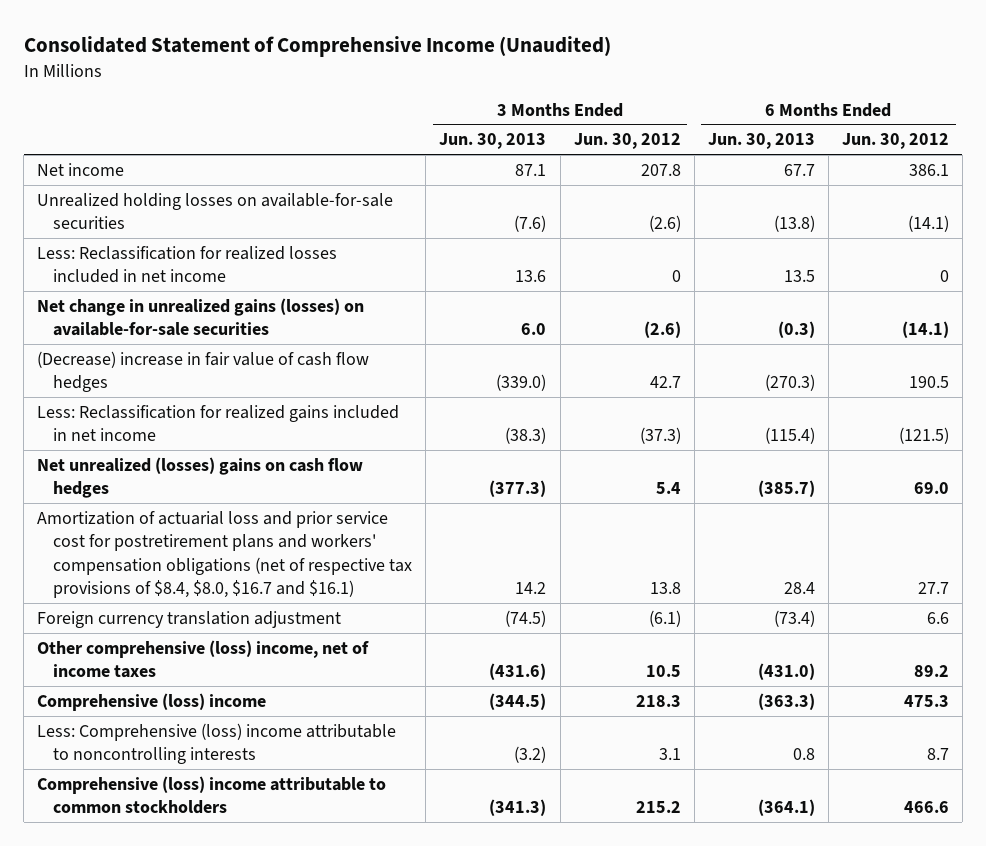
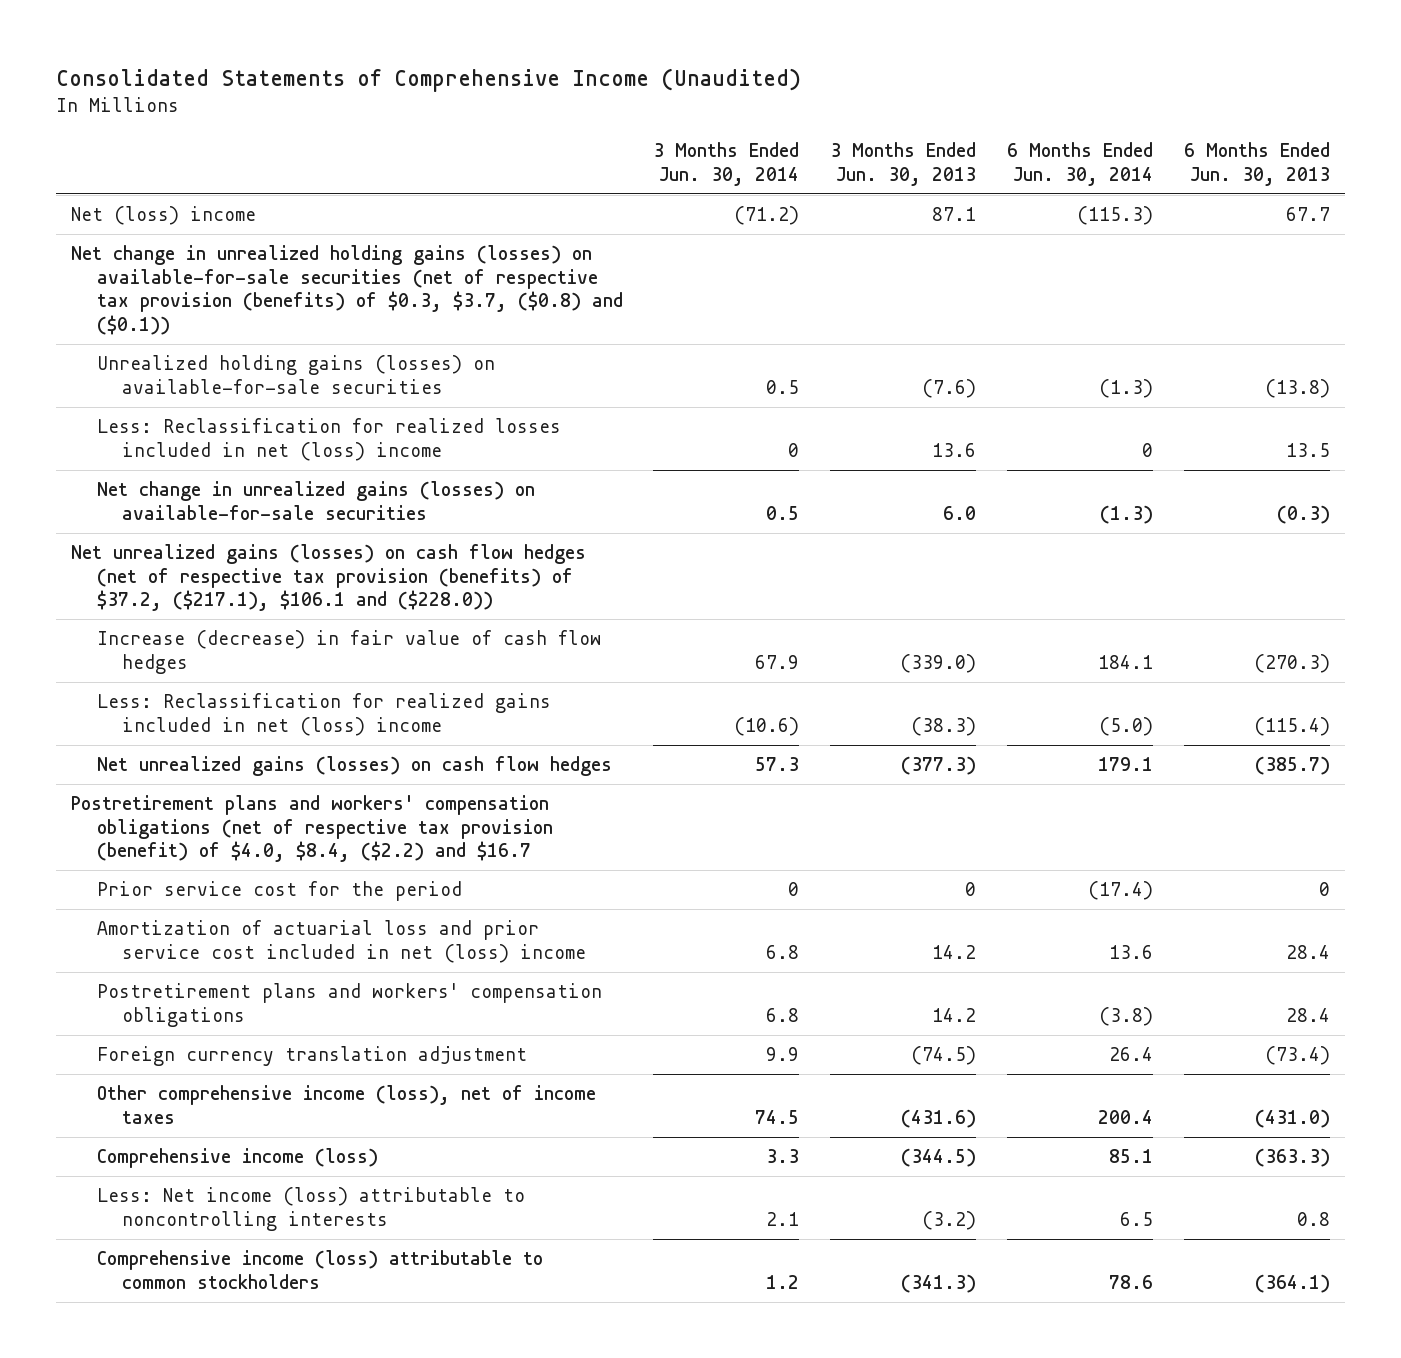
[23,35,611,57] Consolidated Statement of Comprehensive Income (Unaudited) -> [56,67,802,92] Consolidated Statements of Comprehensive Income (Unaudited)
[573,133,681,150] Jun. 30, 2012 -> none
[841,133,949,150] Jun. 30, 2012 -> none
none -> [653,142,800,186] 3 Months Ended Jun. 30, 2014
none -> [1007,142,1154,186] 6 Months Ended Jun. 30, 2014
[37,162,125,176] Net income -> [71,206,257,226] Net (loss) income
none -> [71,245,623,336] Net change in unrealized holding gains (losses) on available-for-sale securities (net of respective tax provision (benefits) of $0.3, $3.7, ($0.8) and ($0.1))
[37,192,394,230] Unrealized holding losses on available-for-sale securities -> [96,355,495,394] Unrealized holding gains (losses) on available-for-sale securities
[37,245,338,284] Less: Reclassification for realized losses included in net income -> [96,418,561,461] Less: Reclassification for realized losses included in net (loss) income
none -> [71,544,587,612] Net unrealized gains (losses) on cash flow hedges (net of respective tax provision (benefits) of $37.2, ($217.1), $106.1 and ($228.0))
[37,350,370,393] (Decrease) increase in fair value of cash flow hedges -> [96,630,601,674] Increase (decrease) in fair value of cash flow hedges
[37,404,400,442] Less: Reclassification for realized gains included in net income -> [96,693,551,736] Less: Reclassification for realized gains included in net (loss) income
[37,456,364,499] Net unrealized (losses) gains on cash flow hedges -> [96,756,612,777] Net unrealized gains (losses) on cash flow hedges
none -> [71,795,553,863] Postretirement plans and workers' compensation obligations (net of respective tax provision (benefit) of $4.0, $8.4, ($2.2) and $16.7
none -> [96,881,462,902] Prior service cost for the period
none -> [96,920,586,963] Amortization of actuarial loss and prior service cost included in net (loss) income
[37,510,413,599] Amortization of actuarial loss and prior service cost for postretirement plans and workers' compensation obligations (net of respective tax provisions of $8.4, $8.0, $16.7 and $16.1) -> [96,983,602,1027] Postretirement plans and workers' compensation obligations
[37,639,370,679] Other comprehensive (loss) income, net of income taxes -> [96,1085,596,1124] Other comprehensive income (loss), net of income taxes
[37,692,267,711] Comprehensive (loss) income -> [96,1148,378,1169] Comprehensive income (loss)
[37,722,397,765] Less: Comprehensive (loss) income attributable to noncontrolling interests -> [96,1187,525,1231] Less: Net income (loss) attributable to noncontrolling interests
[37,775,387,815] Comprehensive (loss) income attributable to common stockholders -> [96,1250,543,1289] Comprehensive income (loss) attributable to common stockholders

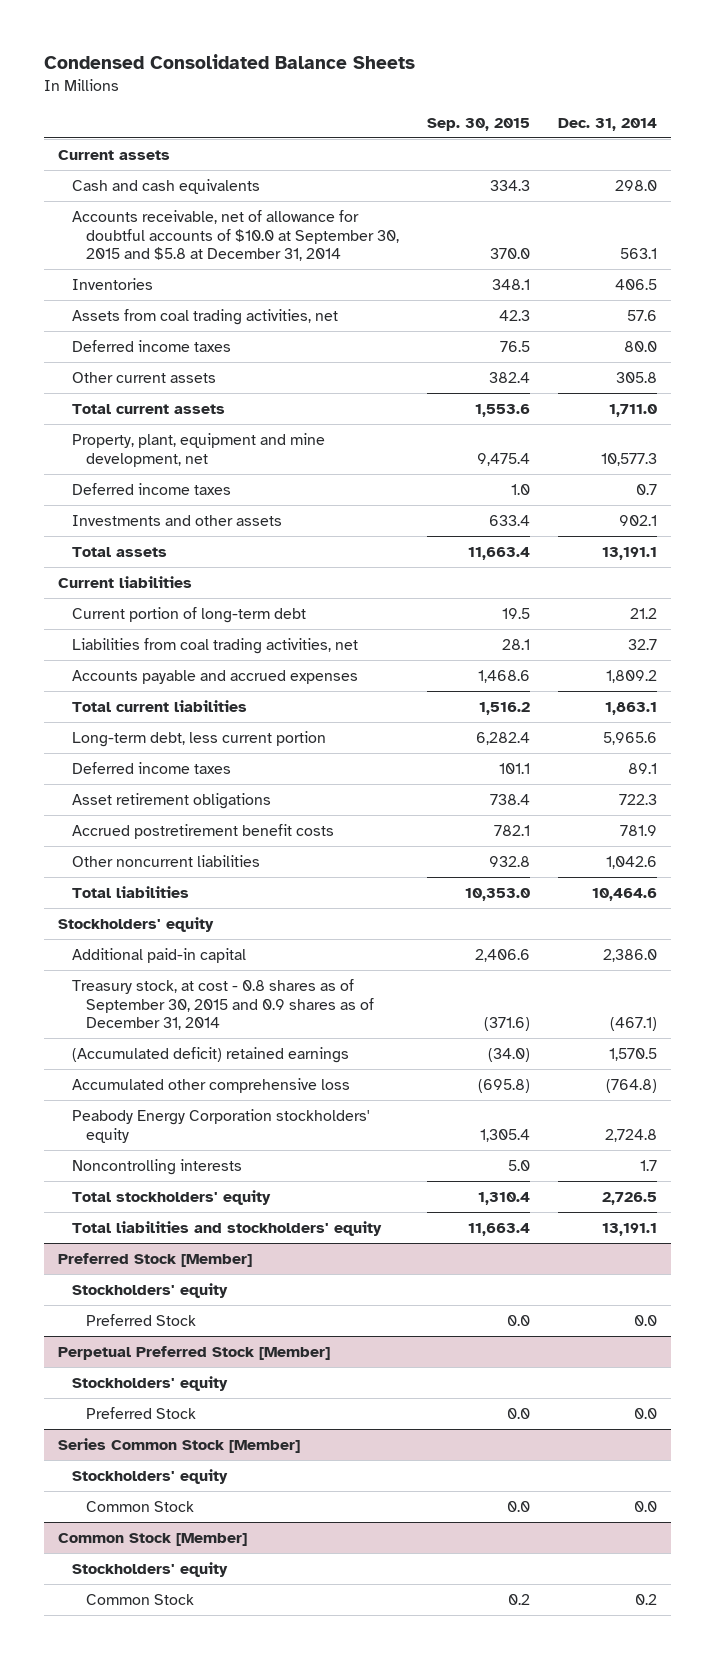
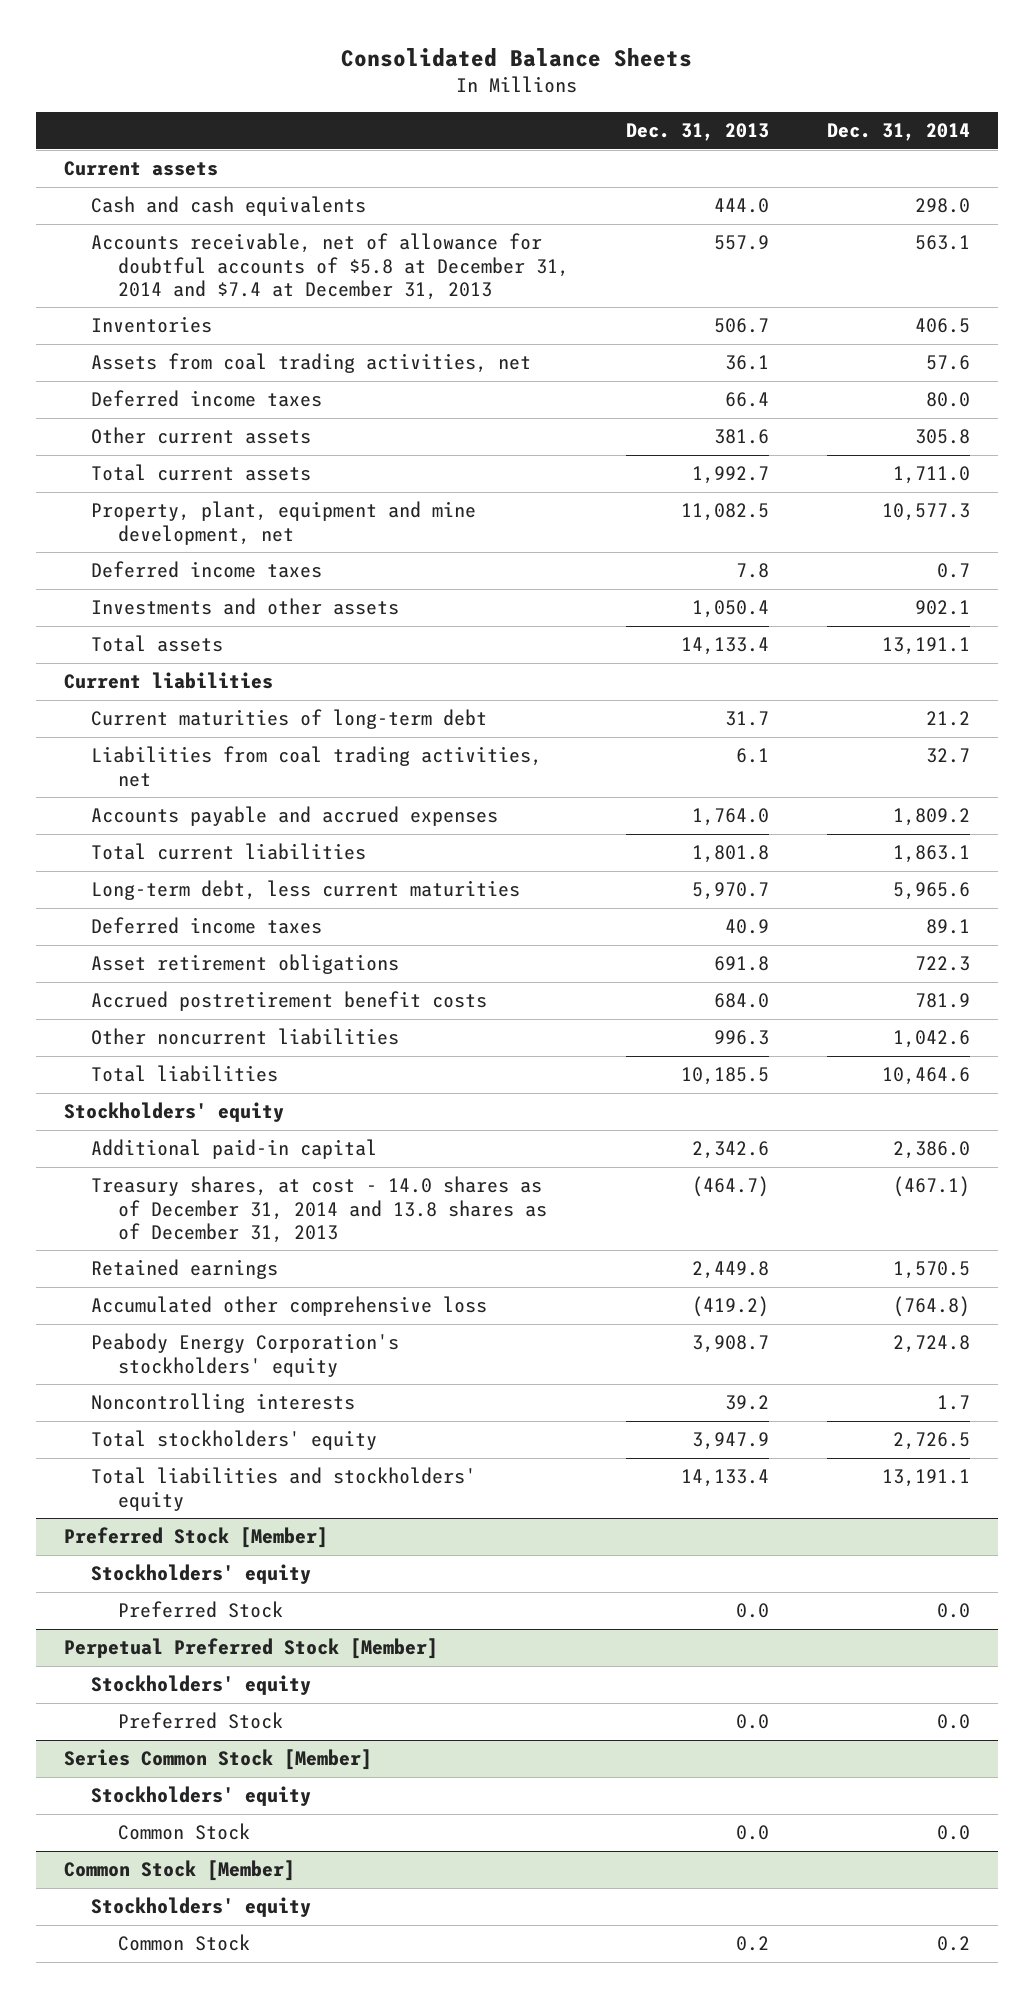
[44,54,416,70] Condensed Consolidated Balance Sheets -> [340,47,692,67] Consolidated Balance Sheets
[427,117,531,131] Sep. 30, 2015 -> none
none -> [626,123,770,142] Dec. 31, 2013
[72,210,400,262] Accounts receivable, net of allowance for doubtful accounts of $10.0 at September 30, 2015 and $5.8 at December 31, 2014 -> [91,233,570,300] Accounts receivable, net of allowance for doubtful accounts of $5.8 at December 31, 2014 and $7.4 at December 31, 2013
[72,607,307,624] Current portion of long-term debt -> [91,709,488,730] Current maturities of long-term debt
[72,731,327,748] Long-term debt, less current portion -> [91,880,521,901] Long-term debt, less current maturities
[72,979,375,1031] Treasury stock, at cost - 0.8 shares as of September 30, 2015 and 0.9 shares as of December 31, 2014 -> [91,1176,548,1243] Treasury shares, at cost - 14.0 shares as of December 31, 2014 and 13.8 shares as of December 31, 2013
[72,1047,350,1064] (Accumulated deficit) retained earnings -> [91,1259,279,1280] Retained earnings
[72,1109,371,1143] Peabody Energy Corporation stockholders' equity -> [91,1333,400,1377] Peabody Energy Corporation's stockholders' equity

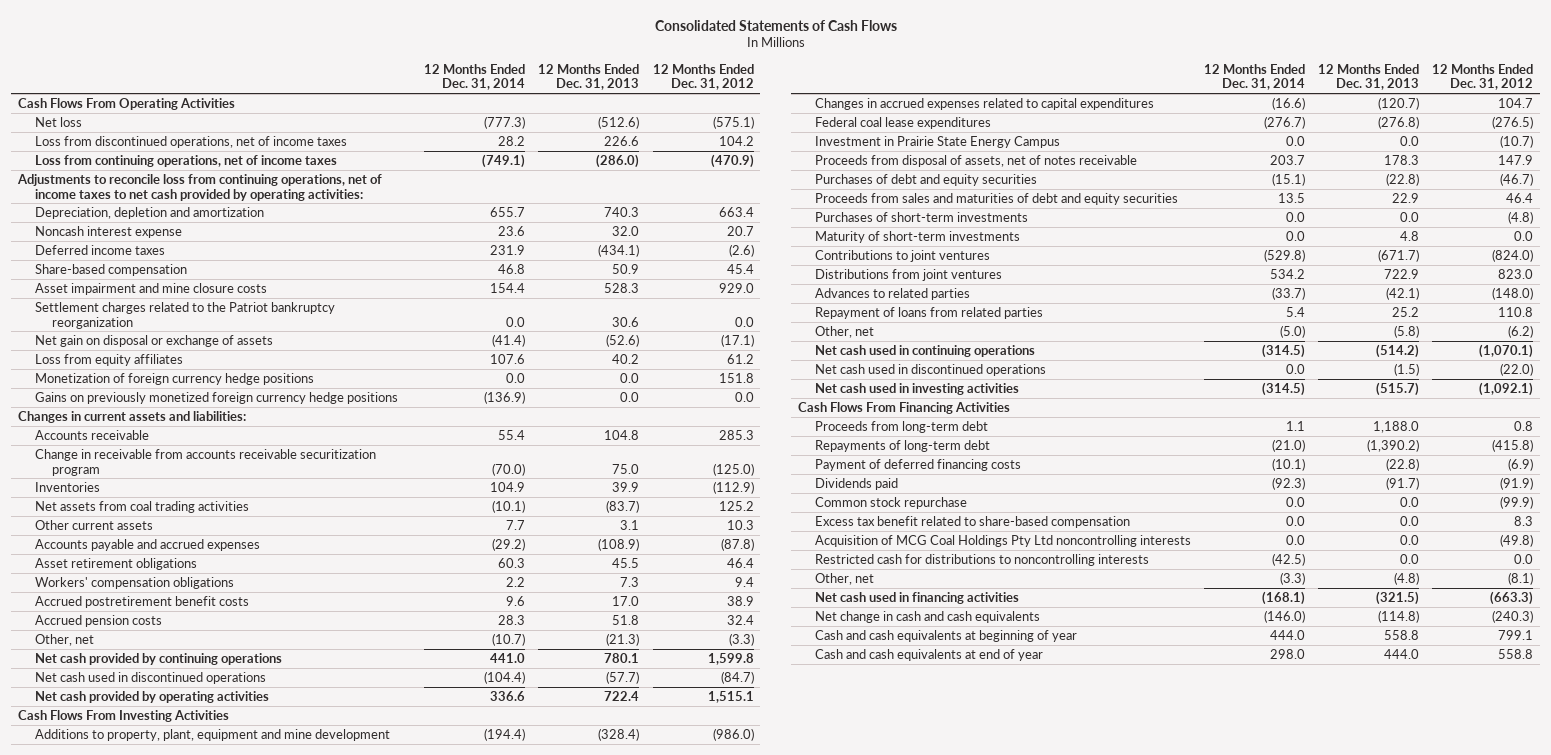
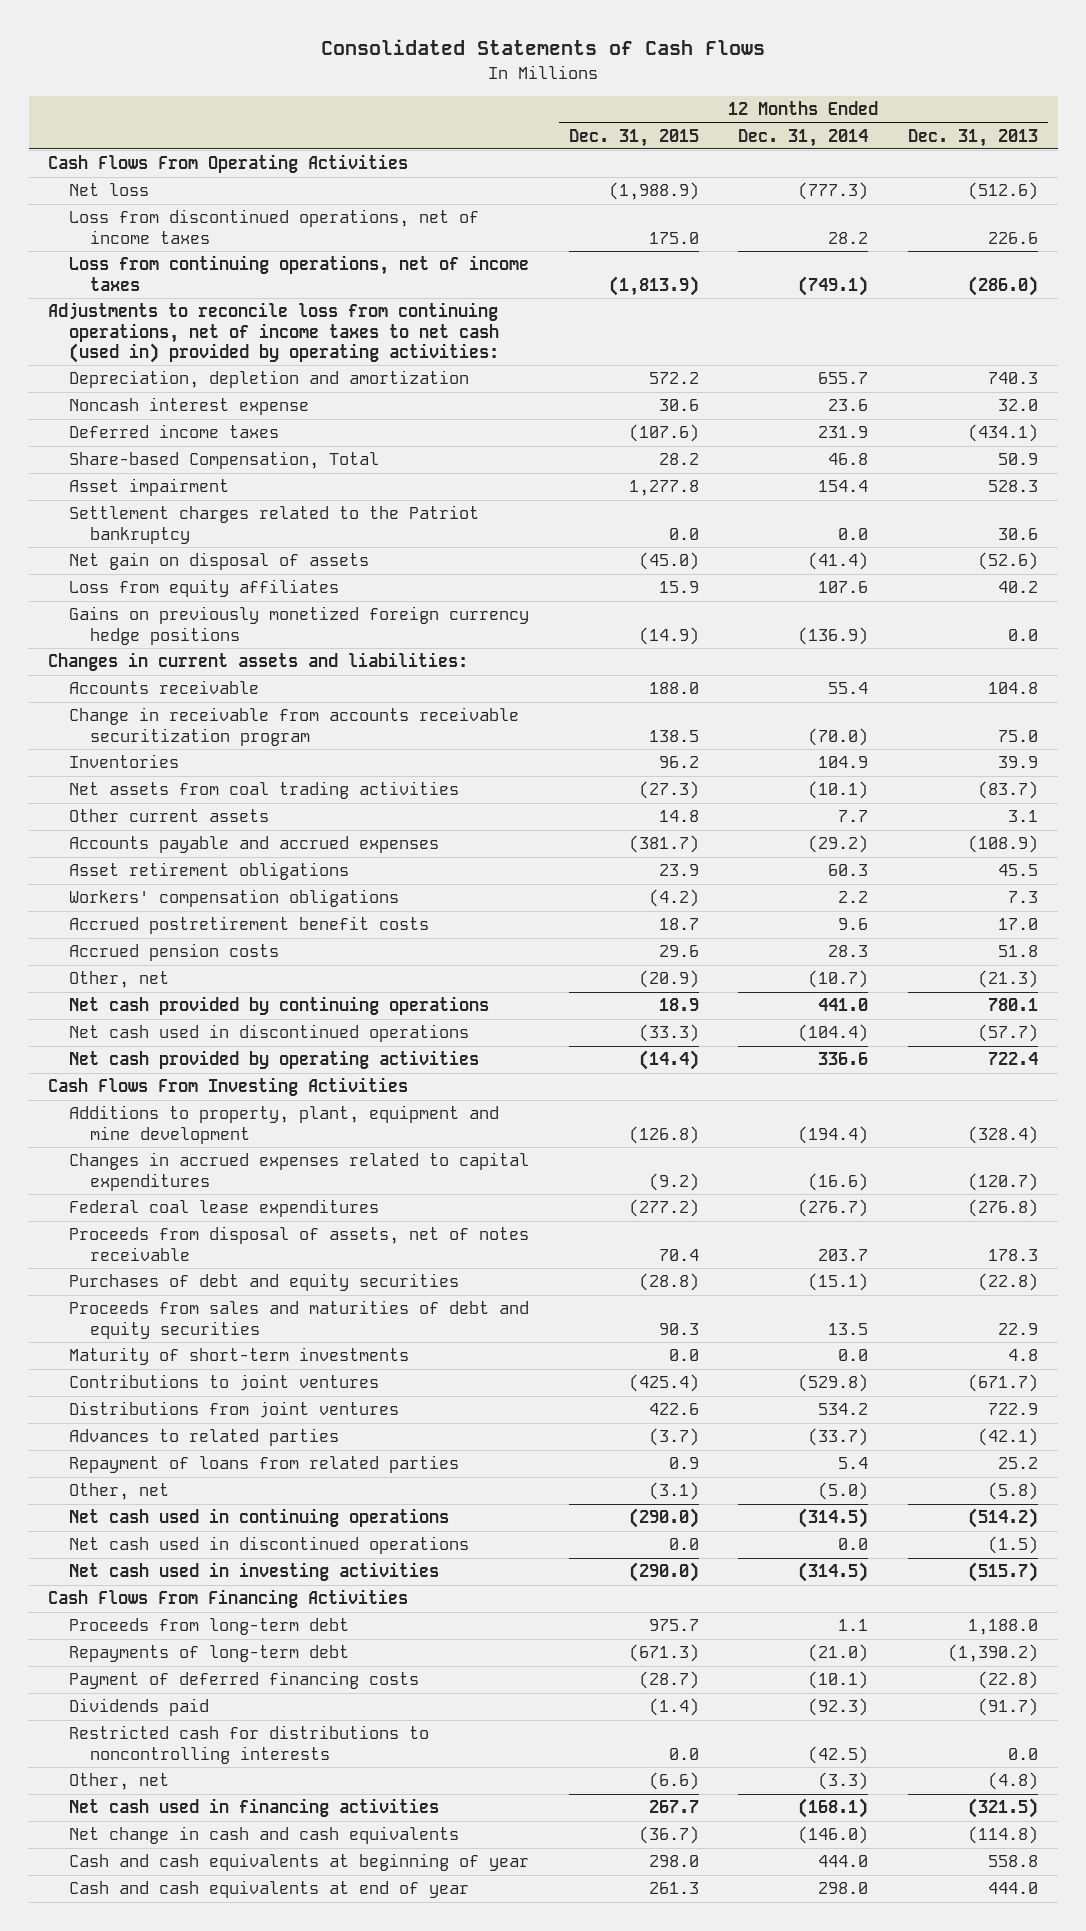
[652,63,754,91] 12 Months Ended Dec. 31, 2012 -> none
none -> [568,128,699,147] Dec. 31, 2015
[17,173,383,201] Adjustments to reconcile loss from continuing operations, net of income taxes to net cash provided by operating activities: -> [48,302,500,363] Adjustments to reconcile loss from continuing operations, net of income taxes to net cash (used in) provided by operating activities:
[34,263,187,276] Share-based compensation -> [69,451,380,470] Share-based Compensation, Total
[34,282,267,295] Asset impairment and mine closure costs -> [69,478,230,497] Asset impairment
[34,301,335,329] Settlement charges related to the Patriot bankruptcy reorganization -> [69,505,480,544] Settlement charges related to the Patriot bankruptcy
[34,334,273,347] Net gain on disposal or exchange of assets -> [69,552,370,571] Net gain on disposal of assets
[34,372,314,385] Monetization of foreign currency hedge positions -> none
[814,135,1060,148] Investment in Prairie State Energy Campus -> none
[814,211,1028,222] Purchases of short-term investments -> none
[814,496,967,509] Common stock repurchase -> none
[814,515,1130,528] Excess tax benefit related to share-based compensation -> none
[814,534,1191,547] Acquisition of MCG Coal Holdings Pty Ltd noncontrolling interests -> none

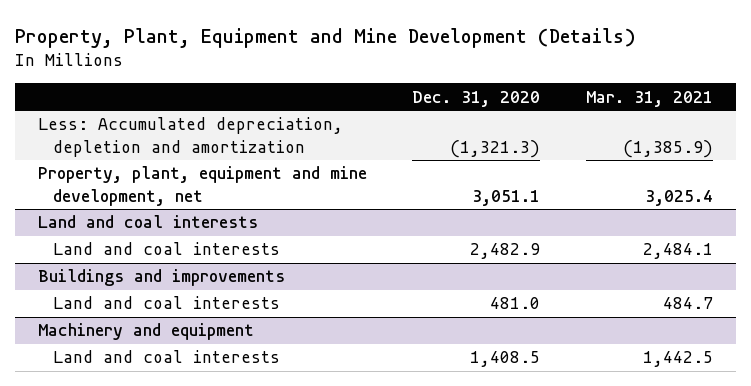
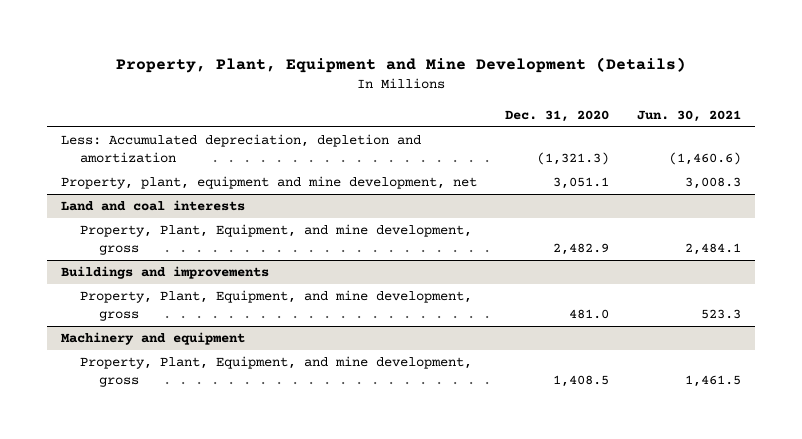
[585,90,713,107] Mar. 31, 2021 -> none
none -> [636,109,741,122] Jun. 30, 2021
[53,242,281,256] Land and coal interests -> [80,224,473,256] Property, Plant, Equipment, and mine development, gross
[53,296,281,310] Land and coal interests -> [80,290,473,322] Property, Plant, Equipment, and mine development, gross
[53,350,281,364] Land and coal interests -> [80,356,473,388] Property, Plant, Equipment, and mine development, gross

